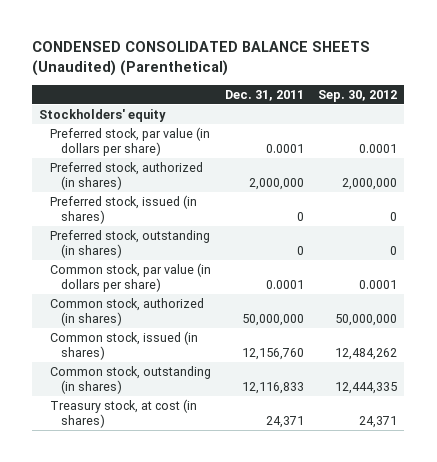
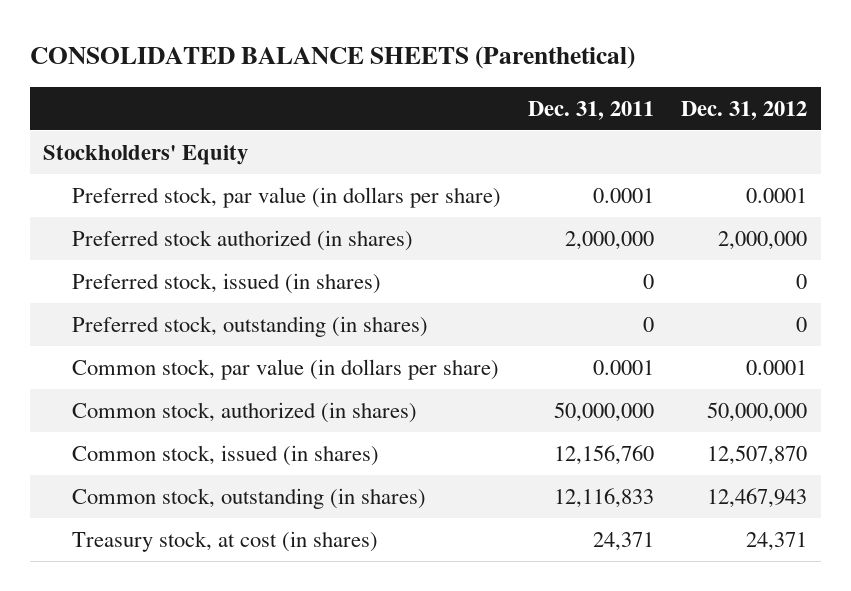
[32,41,371,76] CONDENSED CONSOLIDATED BALANCE SHEETS (Unaudited) (Parenthetical) -> [29,46,635,70] CONSOLIDATED BALANCE SHEETS (Parenthetical)
[318,89,398,102] Sep. 30, 2012 -> none
none -> [681,100,808,120] Dec. 31, 2012
[39,109,167,123] Stockholders' equity -> [43,144,249,165] Stockholders' Equity
[50,162,204,190] Preferred stock, authorized (in shares) -> [71,229,413,251] Preferred stock authorized (in shares)

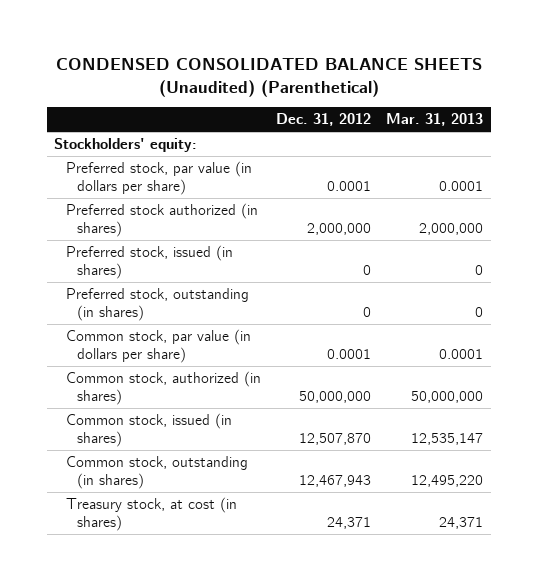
[29,46,635,70] CONSOLIDATED BALANCE SHEETS (Parenthetical) -> [55,57,482,97] CONDENSED CONSOLIDATED BALANCE SHEETS (Unaudited) (Parenthetical)
[527,100,654,120] Dec. 31, 2011 -> none
none -> [386,113,484,127] Mar. 31, 2013
[43,144,249,165] Stockholders' Equity -> [54,137,198,152] Stockholders' equity:

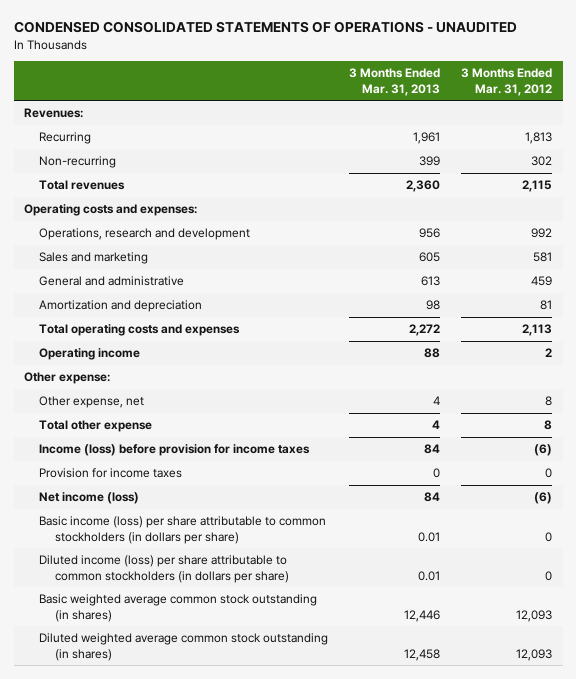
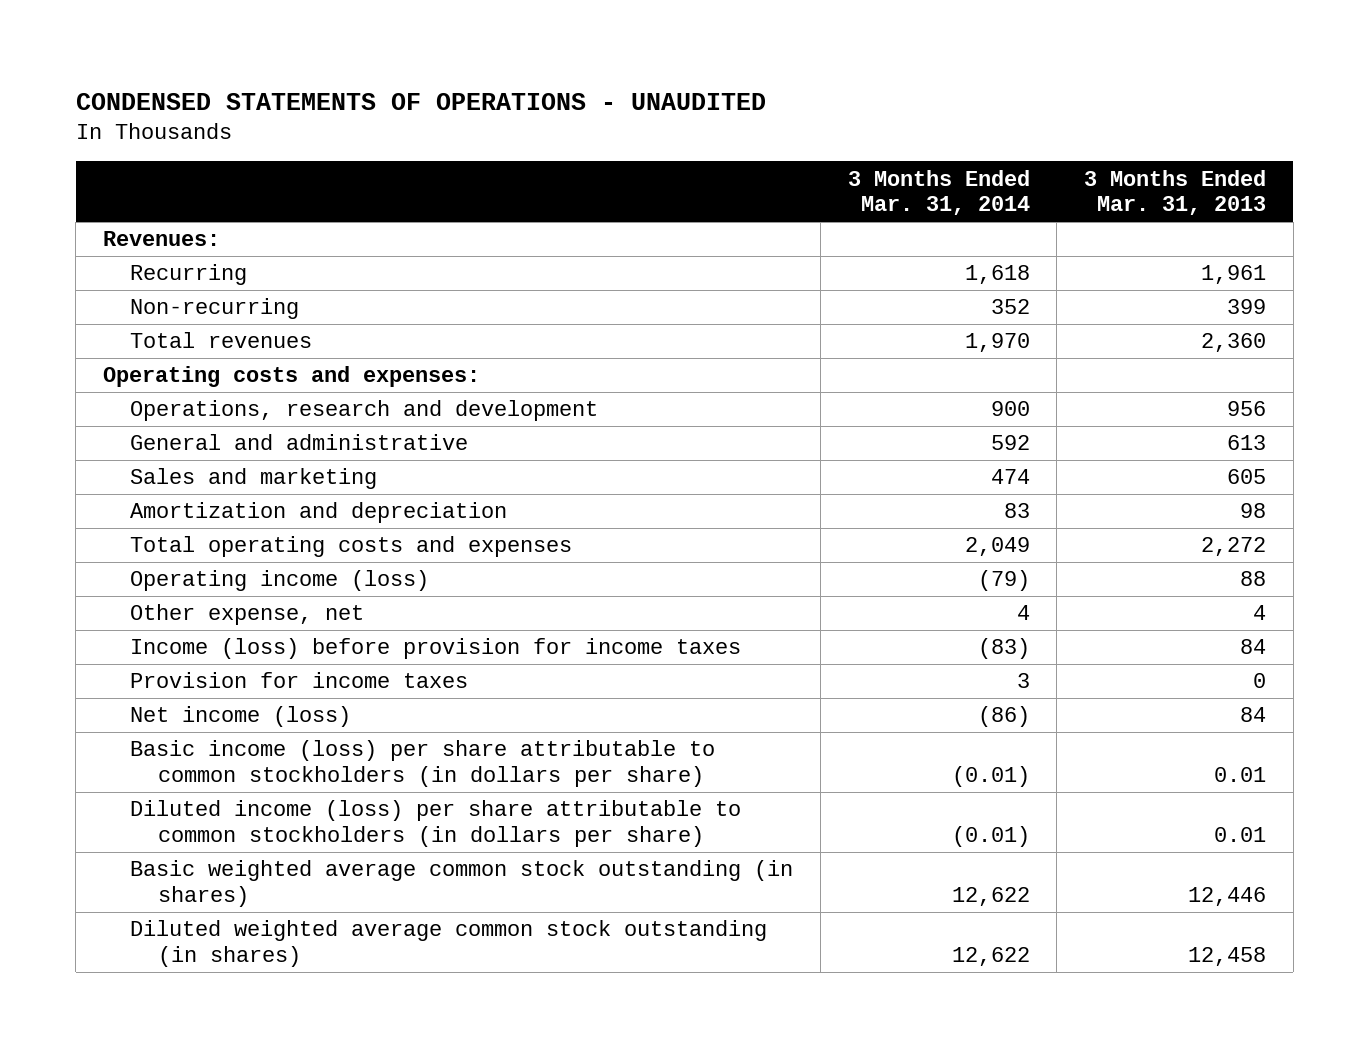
[13,21,517,34] CONDENSED CONSOLIDATED STATEMENTS OF OPERATIONS - UNAUDITED -> [75,92,766,110] CONDENSED STATEMENTS OF OPERATIONS - UNAUDITED
[461,68,553,96] 3 Months Ended Mar. 31, 2012 -> none
none -> [847,169,1030,216] 3 Months Ended Mar. 31, 2014
[39,252,149,265] Sales and marketing -> [130,468,378,490] Sales and marketing
[24,372,111,385] Other expense: -> none
[39,348,141,361] Operating income -> [130,570,430,592] Operating income (loss)
[39,420,153,433] Total other expense -> none

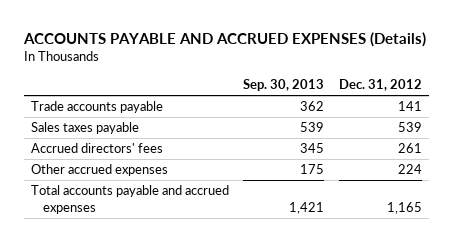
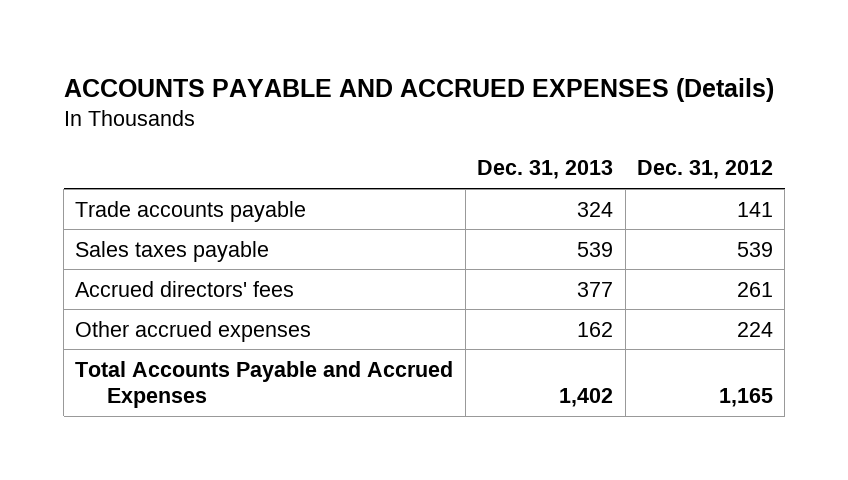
[243,79,325,92] Sep. 30, 2013 -> none
none -> [477,160,614,180] Dec. 31, 2013
[30,185,229,214] Total accounts payable and accrued expenses -> [75,360,454,409] Total Accounts Payable and Accrued Expenses

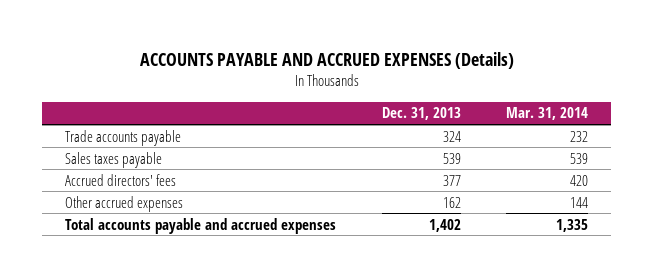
[637,160,774,180] Dec. 31, 2012 -> none
none -> [506,107,589,121] Mar. 31, 2014
[75,360,454,409] Total Accounts Payable and Accrued Expenses -> [65,217,337,234] Total accounts payable and accrued expenses

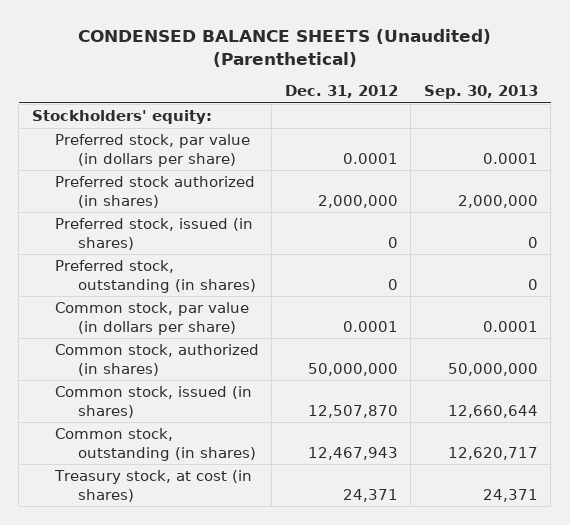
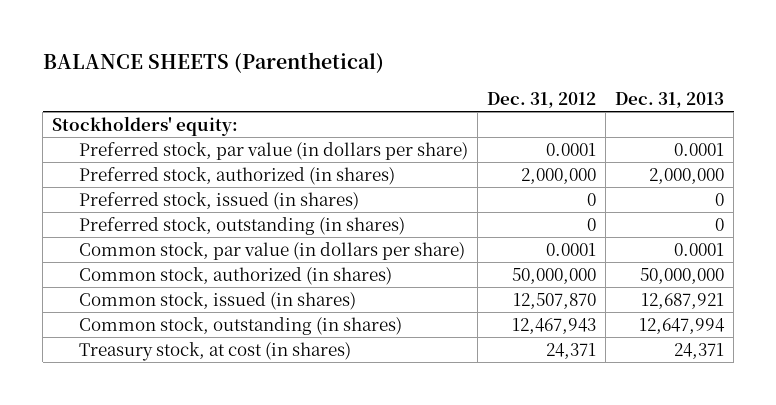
[77,28,491,67] CONDENSED BALANCE SHEETS (Unaudited) (Parenthetical) -> [42,52,384,74] BALANCE SHEETS (Parenthetical)
[423,85,538,100] Sep. 30, 2013 -> none
none -> [615,91,725,108] Dec. 31, 2013
[54,176,255,208] Preferred stock authorized (in shares) -> [79,166,396,185] Preferred stock, authorized (in shares)

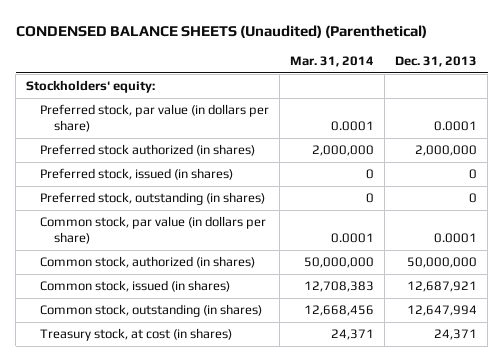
[42,52,384,74] BALANCE SHEETS (Parenthetical) -> [15,24,427,38] CONDENSED BALANCE SHEETS (Unaudited) (Parenthetical)
[487,91,597,108] Dec. 31, 2012 -> none
none -> [290,55,375,67] Mar. 31, 2014
[79,166,396,185] Preferred stock, authorized (in shares) -> [39,144,255,157] Preferred stock authorized (in shares)

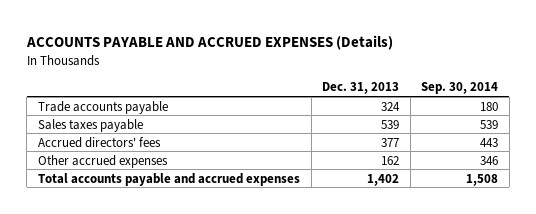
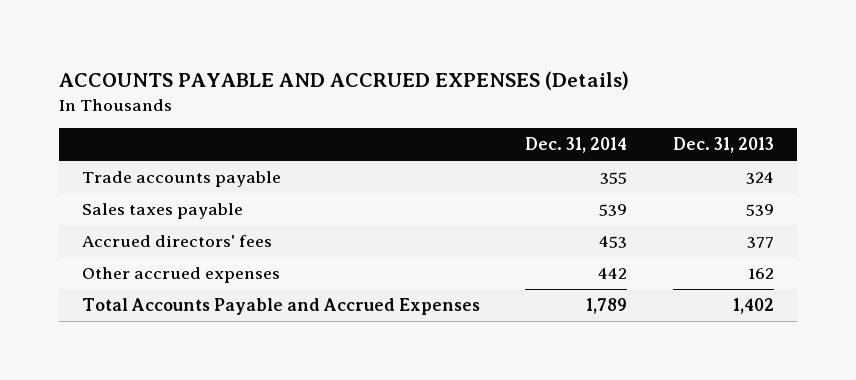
[421,82,499,95] Sep. 30, 2014 -> none
none -> [525,137,628,154] Dec. 31, 2014
[37,172,300,186] Total accounts payable and accrued expenses -> [81,297,480,315] Total Accounts Payable and Accrued Expenses

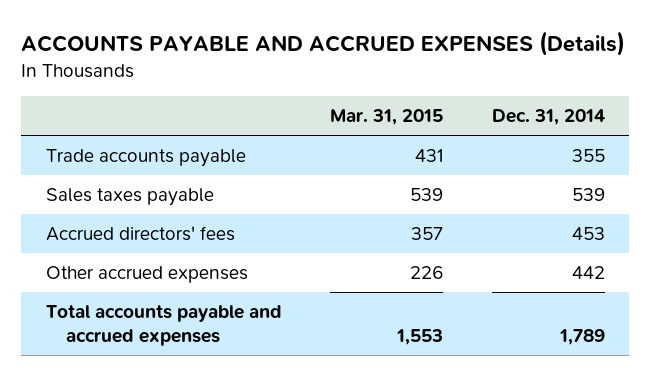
[672,137,774,154] Dec. 31, 2013 -> none
none -> [330,109,444,126] Mar. 31, 2015
[81,297,480,315] Total Accounts Payable and Accrued Expenses -> [45,304,282,347] Total accounts payable and accrued expenses

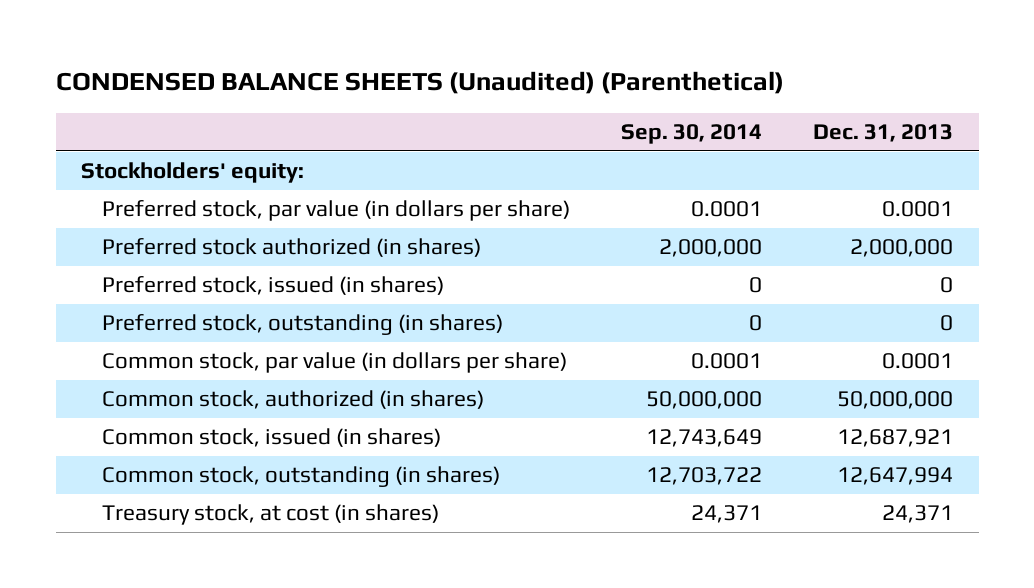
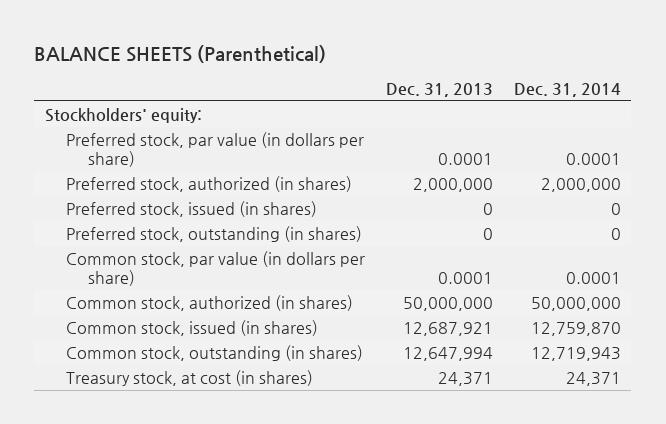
[55,71,784,95] CONDENSED BALANCE SHEETS (Unaudited) (Parenthetical) -> [34,44,327,63] BALANCE SHEETS (Parenthetical)
[620,124,762,145] Sep. 30, 2014 -> none
none -> [513,82,621,97] Dec. 31, 2014
[101,238,481,258] Preferred stock authorized (in shares) -> [66,176,353,193] Preferred stock, authorized (in shares)

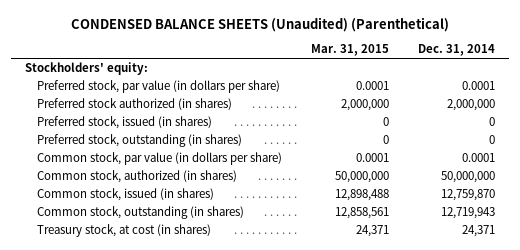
[34,44,327,63] BALANCE SHEETS (Parenthetical) -> [70,16,449,32] CONDENSED BALANCE SHEETS (Unaudited) (Parenthetical)
[385,82,493,97] Dec. 31, 2013 -> none
none -> [310,44,389,57] Mar. 31, 2015
[66,176,353,193] Preferred stock, authorized (in shares) -> [37,98,233,111] Preferred stock authorized (in shares)

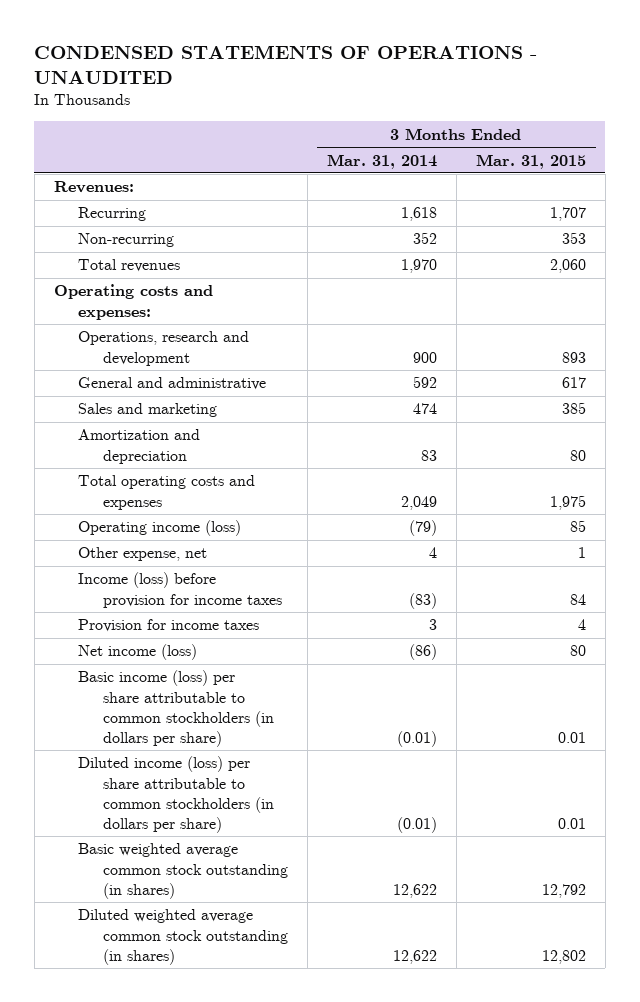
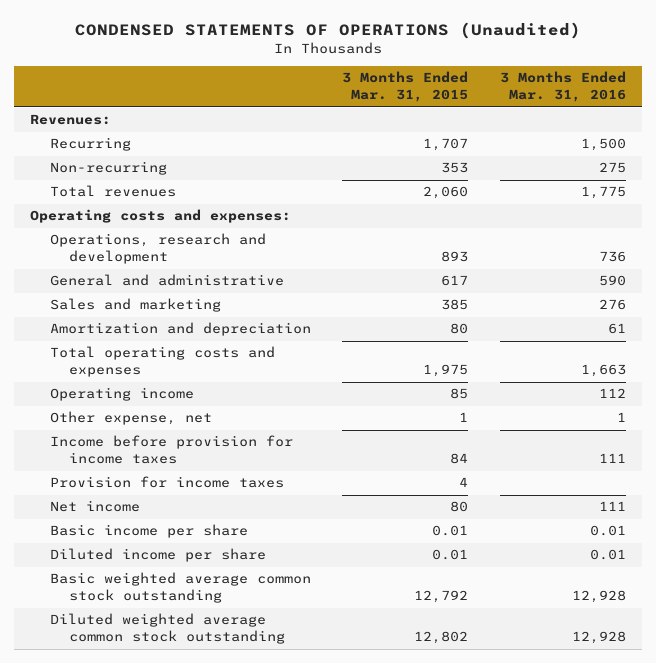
[34,45,538,84] CONDENSED STATEMENTS OF OPERATIONS - UNAUDITED -> [75,21,582,39] CONDENSED STATEMENTS OF OPERATIONS (Unaudited)
[326,153,437,169] Mar. 31, 2014 -> none
none -> [500,71,627,103] 3 Months Ended Mar. 31, 2016
[78,520,242,537] Operating income (loss) -> [49,387,194,402] Operating income
[78,572,282,608] Income (loss) before provision for income taxes -> [49,435,293,465] Income before provision for income taxes
[78,644,198,661] Net income (loss) -> [49,500,140,513] Net income
[78,670,274,747] Basic income (loss) per share attributable to common stockholders (in dollars per share) -> [49,524,248,539] Basic income per share
[78,756,274,833] Diluted income (loss) per share attributable to common stockholders (in dollars per share) -> [49,548,266,563] Diluted income per share
[78,843,288,899] Basic weighted average common stock outstanding (in shares) -> [49,572,311,604] Basic weighted average common stock outstanding
[78,909,288,965] Diluted weighted average common stock outstanding (in shares) -> [49,613,286,645] Diluted weighted average common stock outstanding

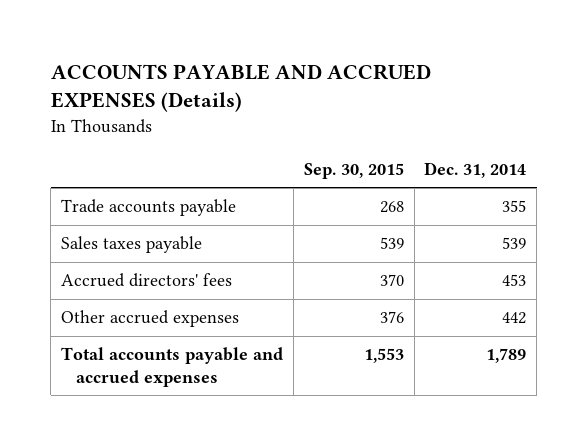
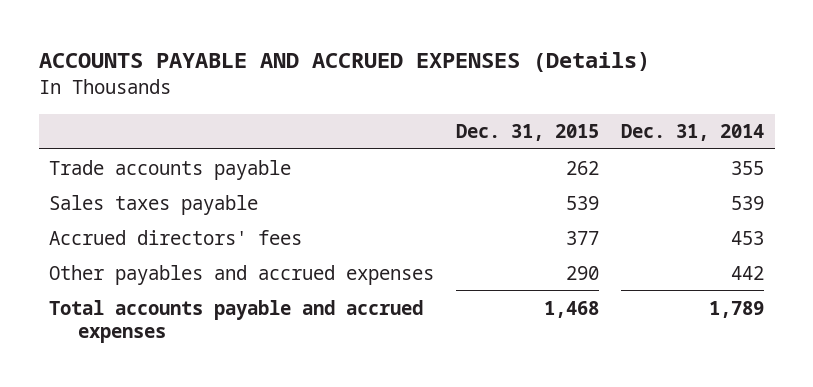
[303,162,404,179] Sep. 30, 2015 -> none
none -> [456,124,600,142] Dec. 31, 2015
[61,310,240,328] Other accrued expenses -> [49,264,435,285] Other payables and accrued expenses

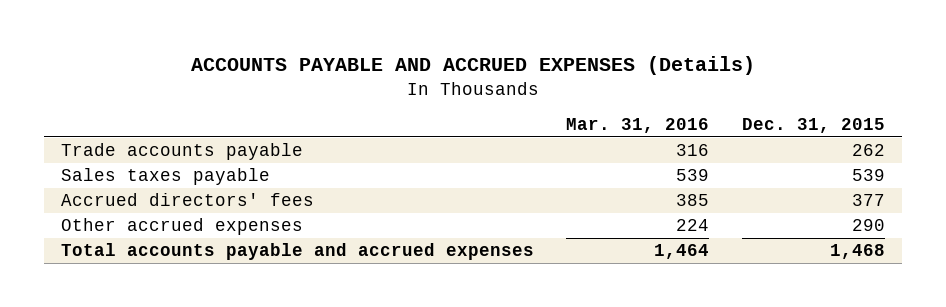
[620,124,764,142] Dec. 31, 2014 -> none
none -> [566,117,710,133] Mar. 31, 2016
[49,264,435,285] Other payables and accrued expenses -> [60,218,303,236] Other accrued expenses

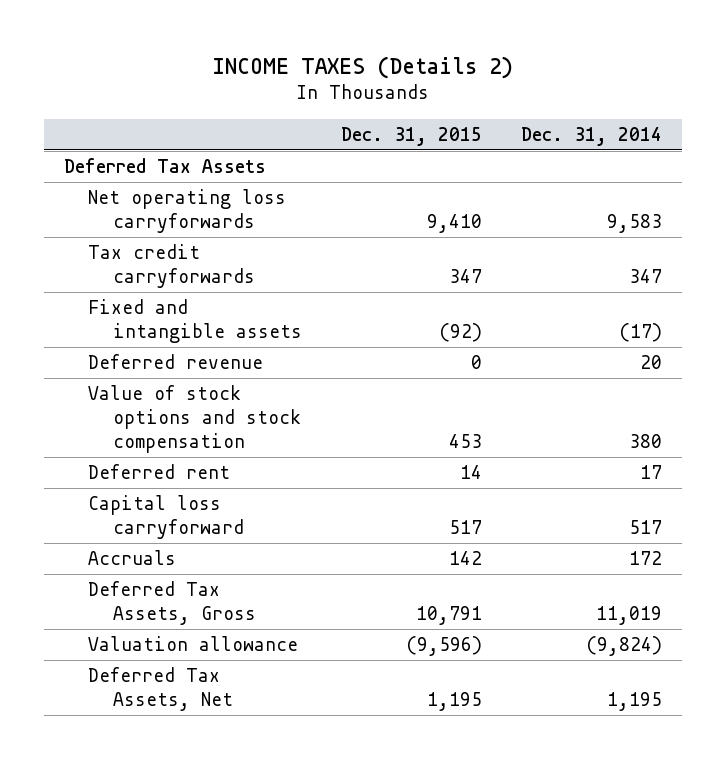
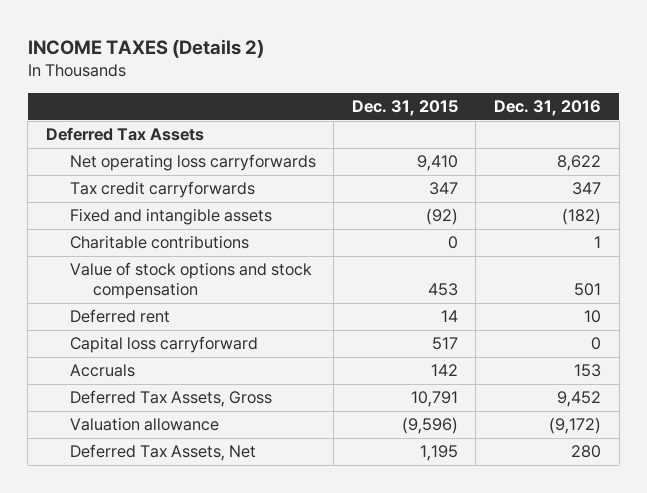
[521,126,663,146] Dec. 31, 2014 -> none
none -> [494,100,602,117] Dec. 31, 2016
[88,354,264,370] Deferred revenue -> none
none -> [69,235,249,250] Charitable contributions

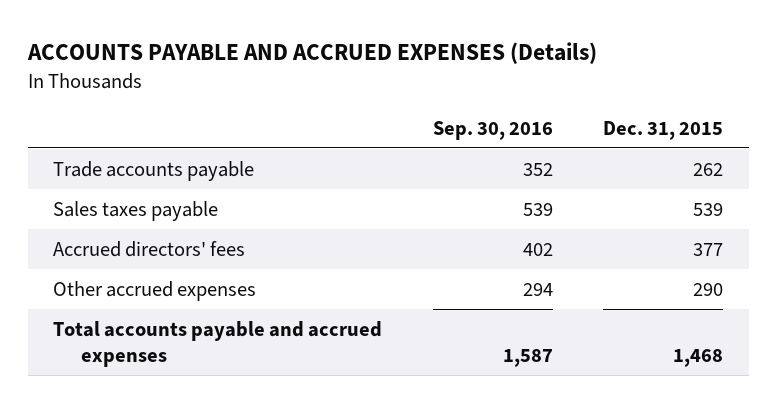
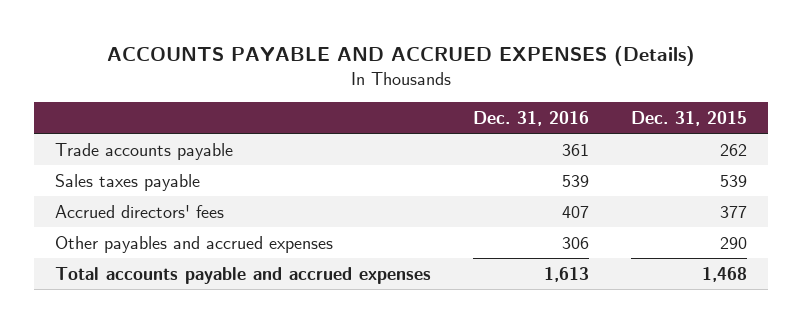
[432,120,553,140] Sep. 30, 2016 -> none
none -> [473,111,590,127] Dec. 31, 2016
[53,280,257,301] Other accrued expenses -> [55,235,334,253] Other payables and accrued expenses

